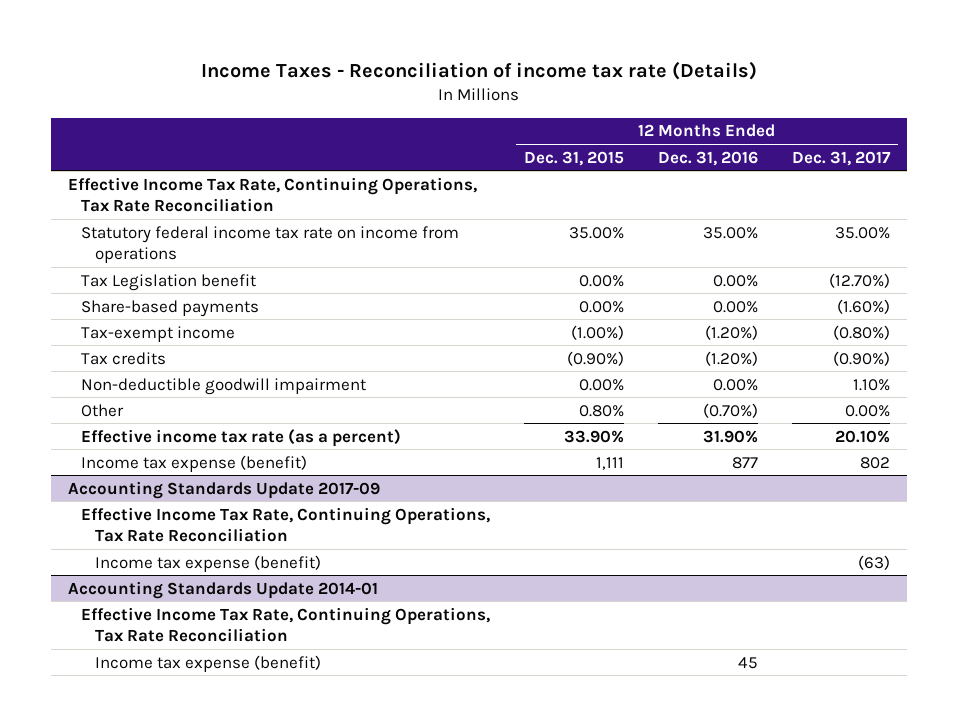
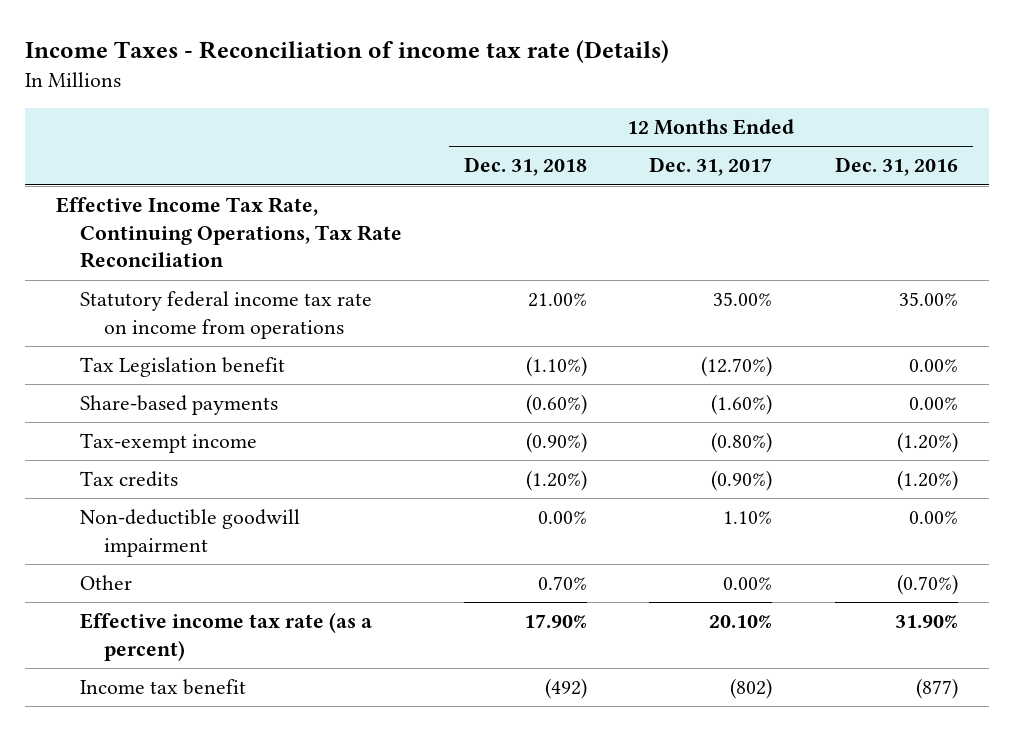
[524,150,625,166] Dec. 31, 2015 -> none
none -> [464,157,588,177] Dec. 31, 2018
[67,480,380,499] Accounting Standards Update 2017-09 -> none
[81,506,491,543] Effective Income Tax Rate, Continuing Operations, Tax Rate Reconciliation -> none
[95,554,322,572] Income tax expense (benefit) -> none
[67,580,378,599] Accounting Standards Update 2014-01 -> none
[81,606,491,643] Effective Income Tax Rate, Continuing Operations, Tax Rate Reconciliation -> none
[95,654,322,672] Income tax expense (benefit) -> none
[81,454,308,472] Income tax expense (benefit) -> [79,679,246,696] Income tax benefit
[732,456,759,469] 877 -> [915,678,958,700] (877)
[859,456,890,469] 802 -> [730,678,773,700] (802)

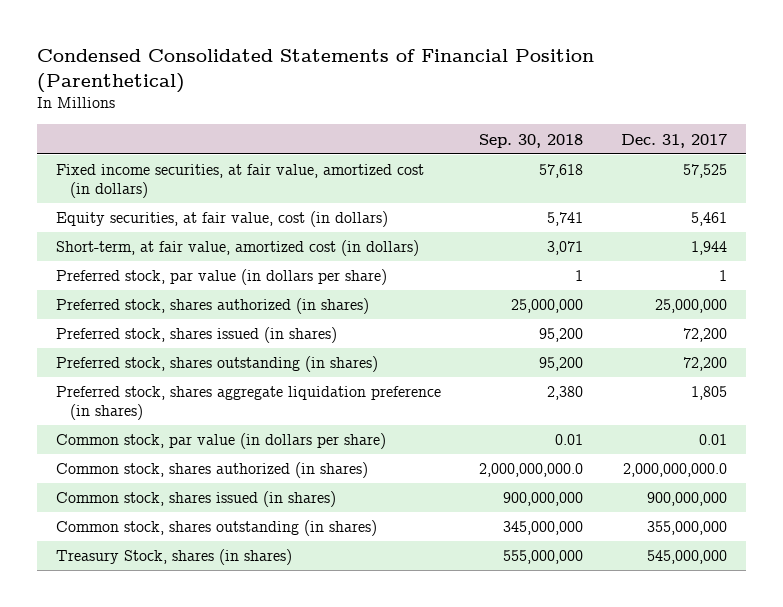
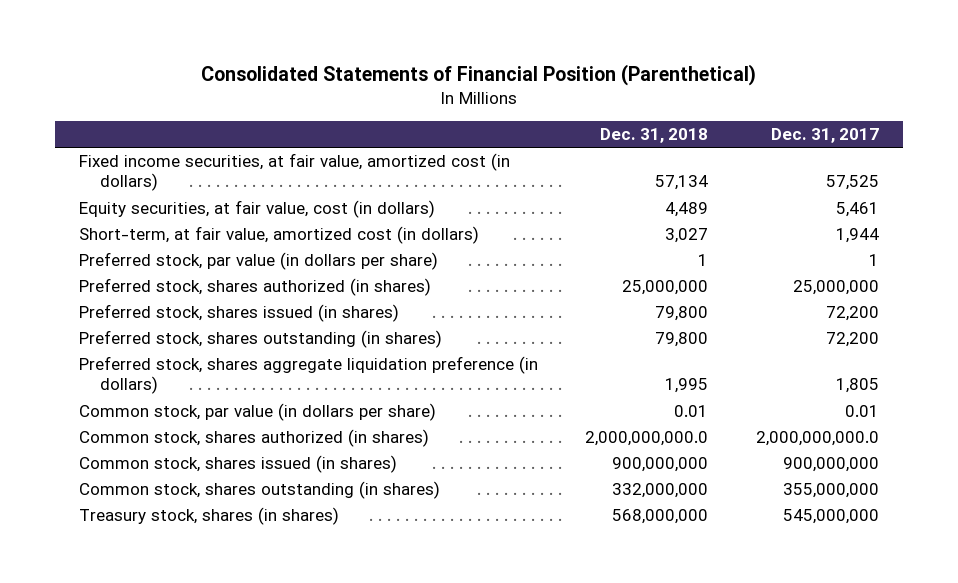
[37,49,595,93] Condensed Consolidated Statements of Financial Position (Parenthetical) -> [200,64,756,87] Consolidated Statements of Financial Position (Parenthetical)
[479,133,584,148] Sep. 30, 2018 -> none
none -> [600,127,709,143] Dec. 31, 2018
[56,386,442,420] Preferred stock, shares aggregate liquidation preference (in shares) -> [78,356,538,395] Preferred stock, shares aggregate liquidation preference (in dollars)
[56,549,293,566] Treasury Stock, shares (in shares) -> [78,507,339,526] Treasury stock, shares (in shares)

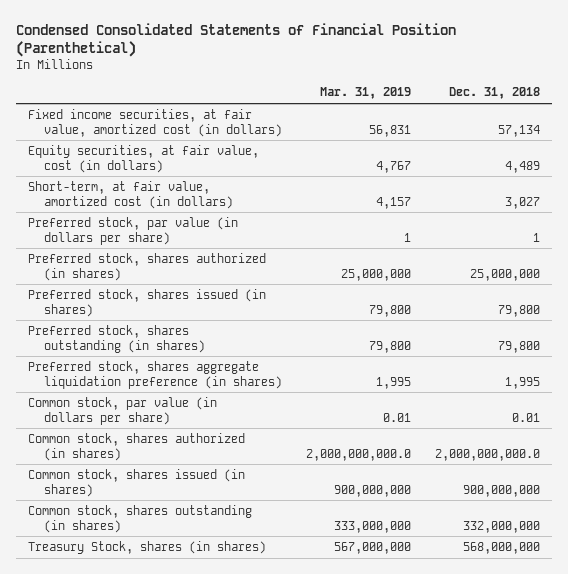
[200,64,756,87] Consolidated Statements of Financial Position (Parenthetical) -> [15,22,456,58] Condensed Consolidated Statements of Financial Position (Parenthetical)
[771,127,880,143] Dec. 31, 2017 -> none
none -> [320,87,412,100] Mar. 31, 2019
[78,356,538,395] Preferred stock, shares aggregate liquidation preference (in dollars) -> [27,361,283,389] Preferred stock, shares aggregate liquidation preference (in shares)
[78,507,339,526] Treasury stock, shares (in shares) -> [27,541,266,555] Treasury Stock, shares (in shares)

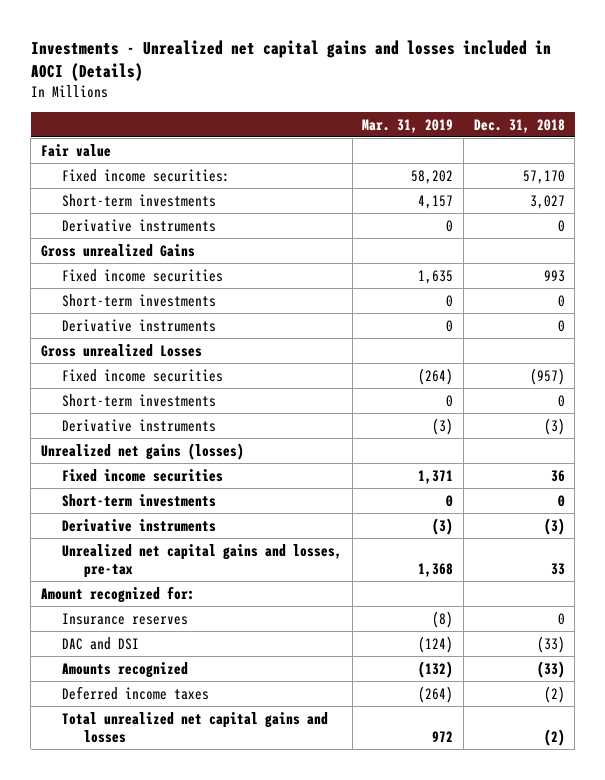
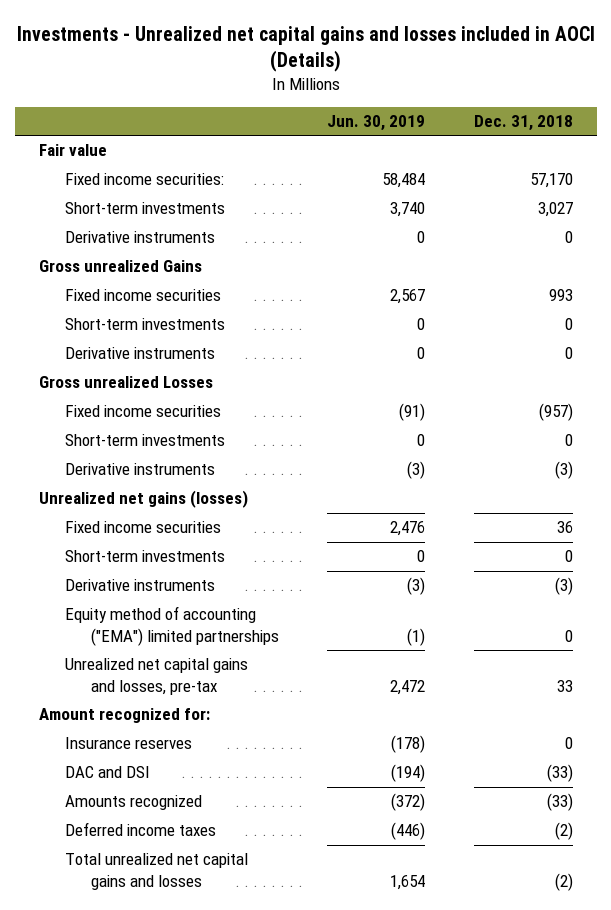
[362,118,454,133] Mar. 31, 2019 -> none
none -> [327,114,426,131] Jun. 30, 2019
none -> [64,606,280,646] Equity method of accounting ("EMA") limited partnerships

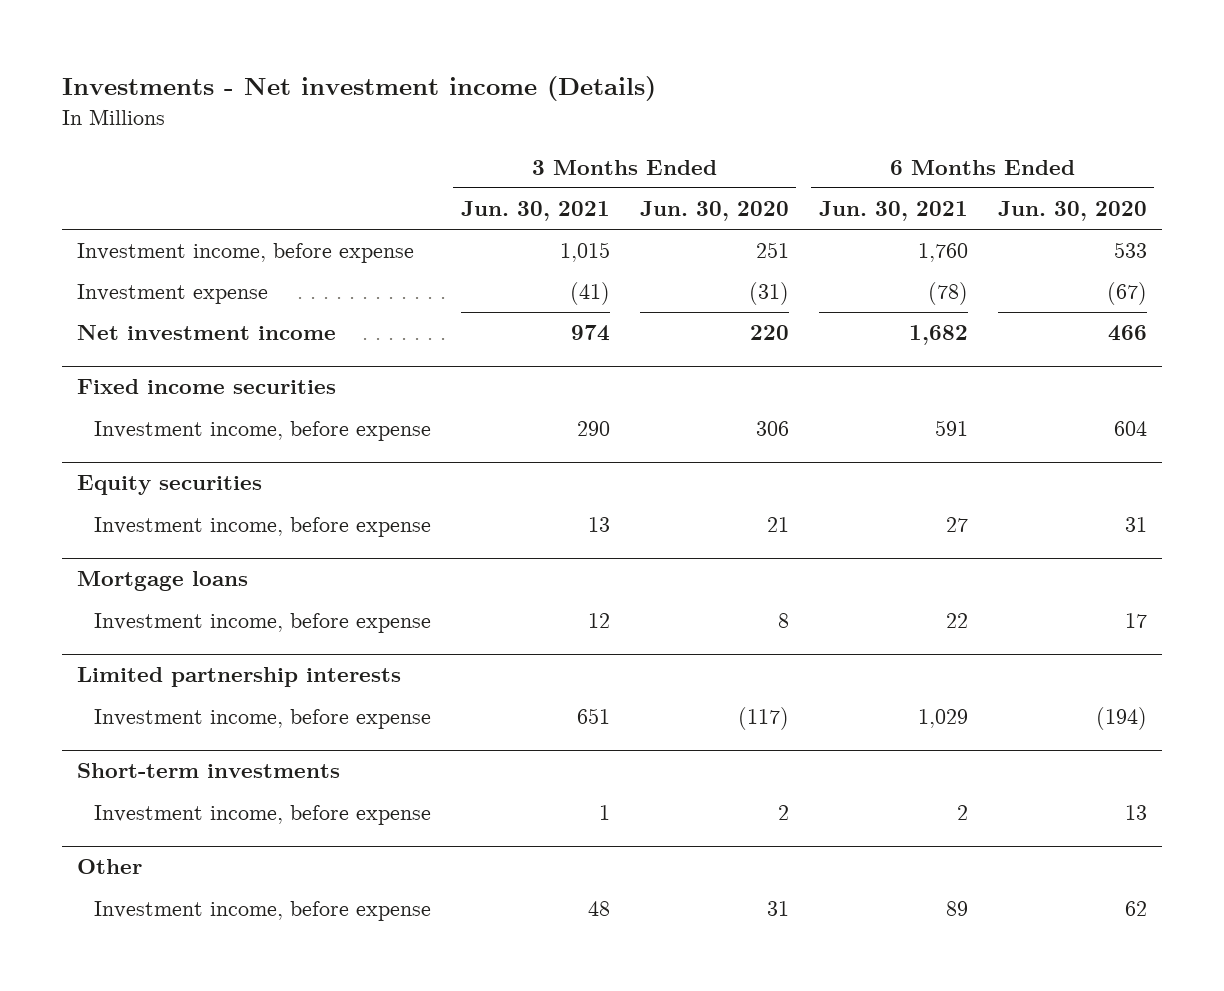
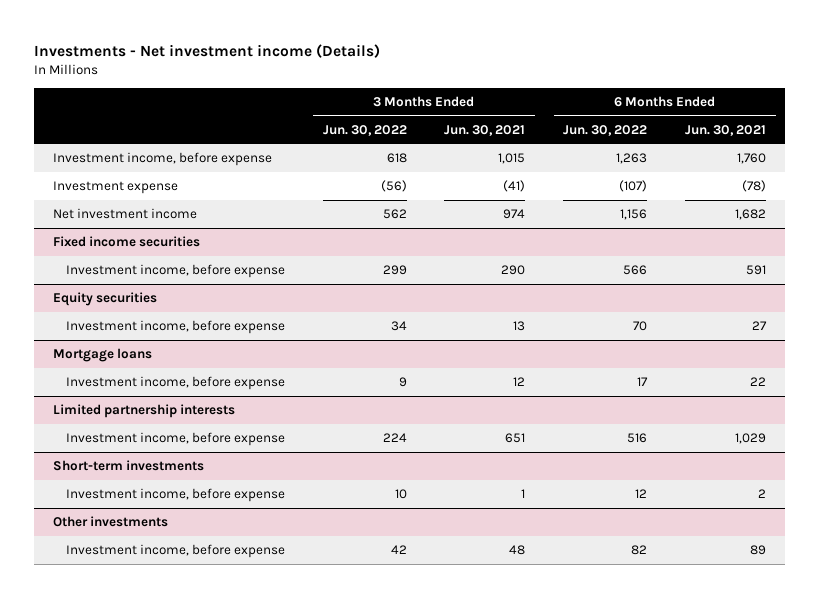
[639,201,789,222] Jun. 30, 2020 -> none
[997,201,1147,222] Jun. 30, 2020 -> none
none -> [322,124,407,136] Jun. 30, 2022
none -> [563,124,648,136] Jun. 30, 2022
[76,859,142,875] Other -> [53,516,169,528] Other investments

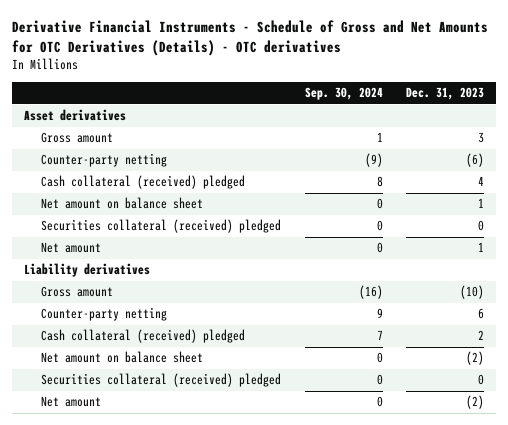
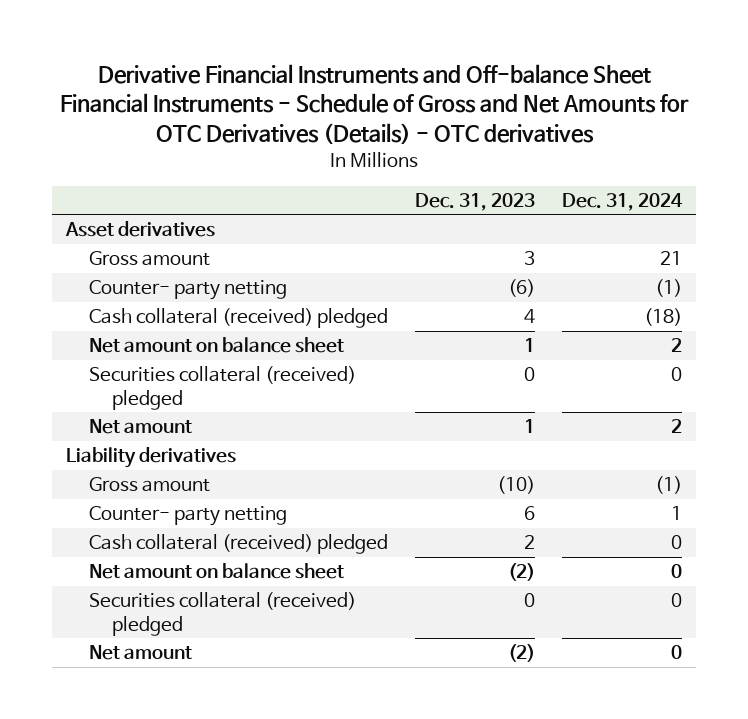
[12,20,489,56] Derivative Financial Instruments - Schedule of Gross and Net Amounts for OTC Derivatives (Details) - OTC derivatives -> [59,63,689,144] Derivative Financial Instruments and Off-balance Sheet Financial Instruments - Schedule of Gross and Net Amounts for OTC Derivatives (Details) - OTC derivatives
[304,87,383,101] Sep. 30, 2024 -> none
none -> [562,192,684,211] Dec. 31, 2024
[41,153,168,168] Counter-party netting -> [88,280,287,301] Counter- party netting
[41,307,168,322] Counter-party netting -> [88,506,287,527] Counter- party netting

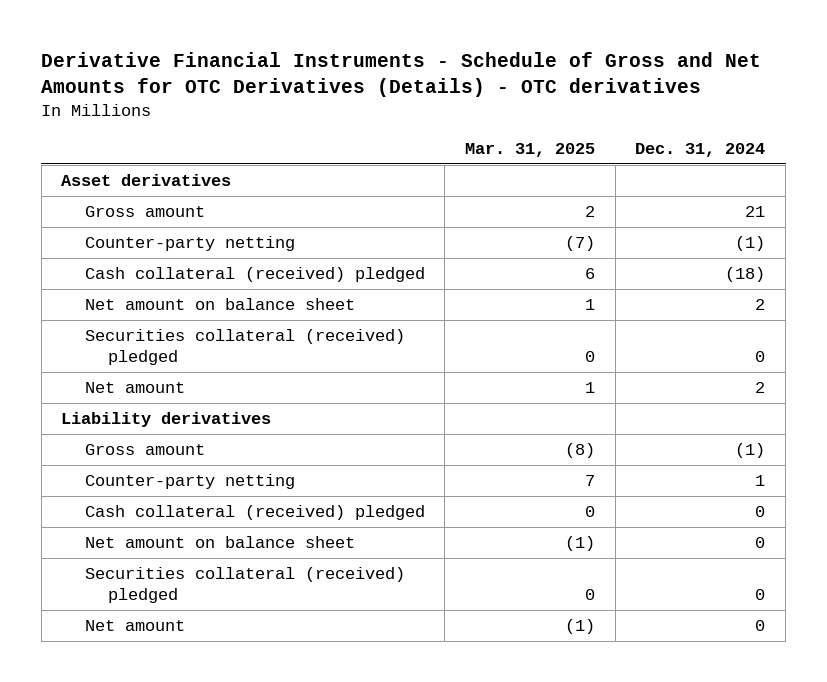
[59,63,689,144] Derivative Financial Instruments and Off-balance Sheet Financial Instruments - Schedule of Gross and Net Amounts for OTC Derivatives (Details) - OTC derivatives -> [41,52,762,98] Derivative Financial Instruments - Schedule of Gross and Net Amounts for OTC Derivatives (Details) - OTC derivatives
[414,192,535,211] Dec. 31, 2023 -> none
none -> [465,142,596,157] Mar. 31, 2025
[88,280,287,301] Counter- party netting -> [84,235,295,251] Counter-party netting
[88,506,287,527] Counter- party netting -> [84,473,295,489] Counter-party netting

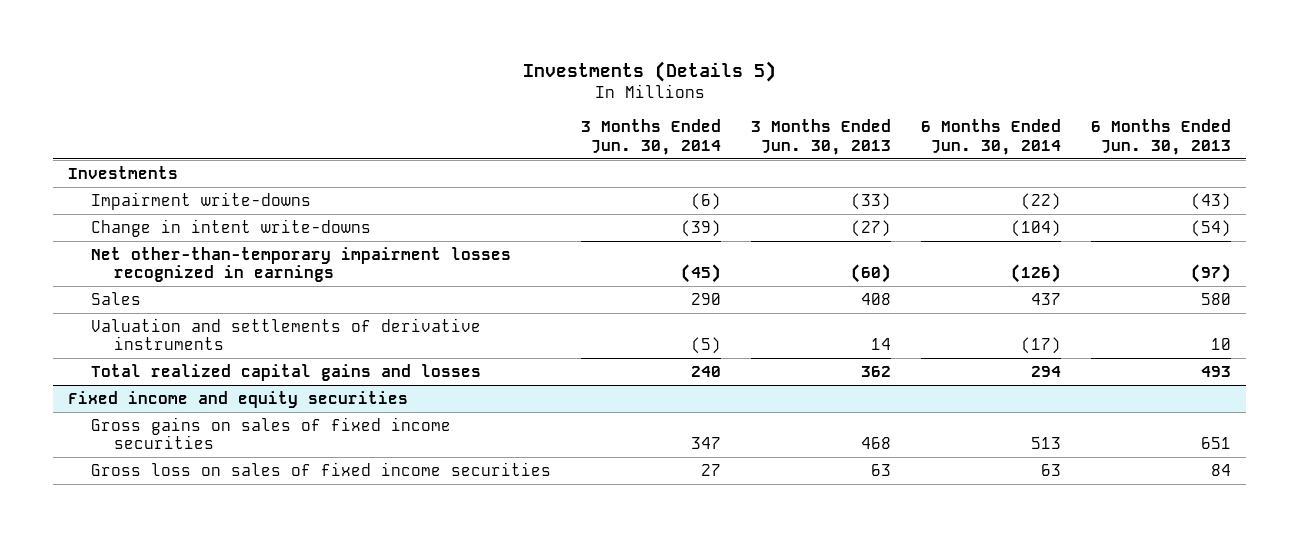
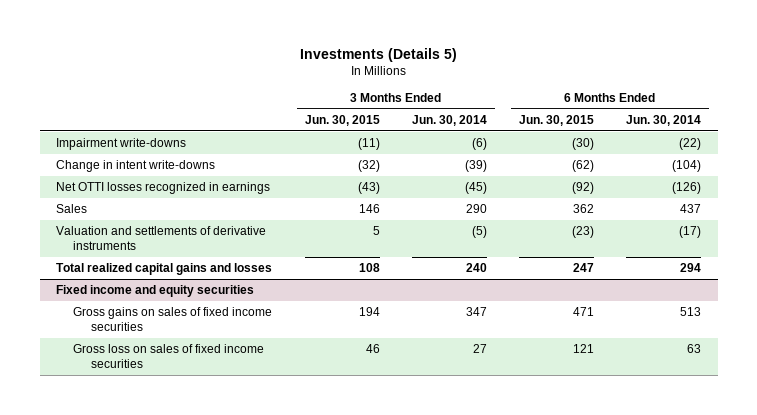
[751,119,892,155] 3 Months Ended Jun. 30, 2013 -> none
[1091,119,1232,155] 6 Months Ended Jun. 30, 2013 -> none
none -> [304,115,380,127] Jun. 30, 2015
none -> [519,115,595,127] Jun. 30, 2015
[68,165,179,179] Investments -> none
[91,246,512,283] Net other-than-temporary impairment losses recognized in earnings -> [56,182,271,195] Net OTTI losses recognized in earnings

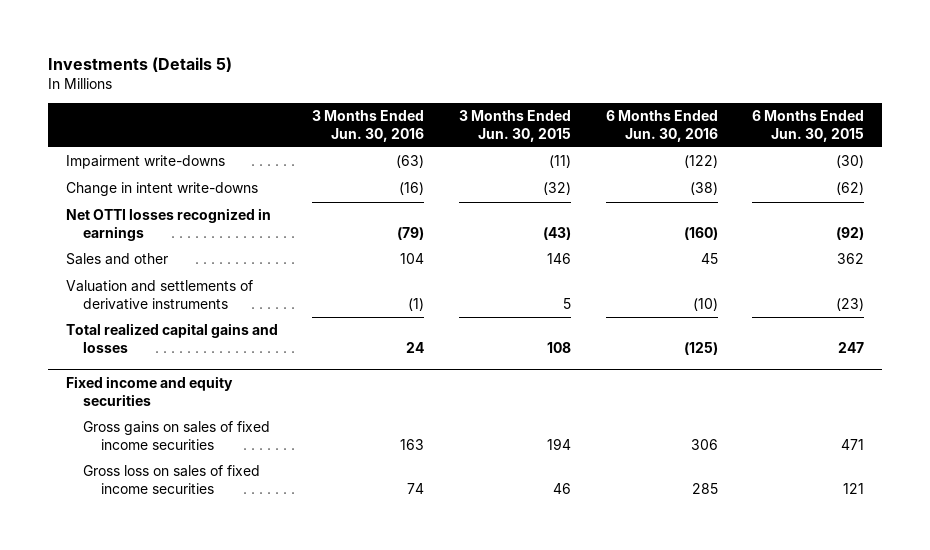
[411,115,487,127] Jun. 30, 2014 -> none
[626,115,702,127] Jun. 30, 2014 -> none
none -> [312,110,425,142] 3 Months Ended Jun. 30, 2016
none -> [605,110,718,142] 6 Months Ended Jun. 30, 2016
[56,204,88,214] Sales -> [65,253,168,266] Sales and other

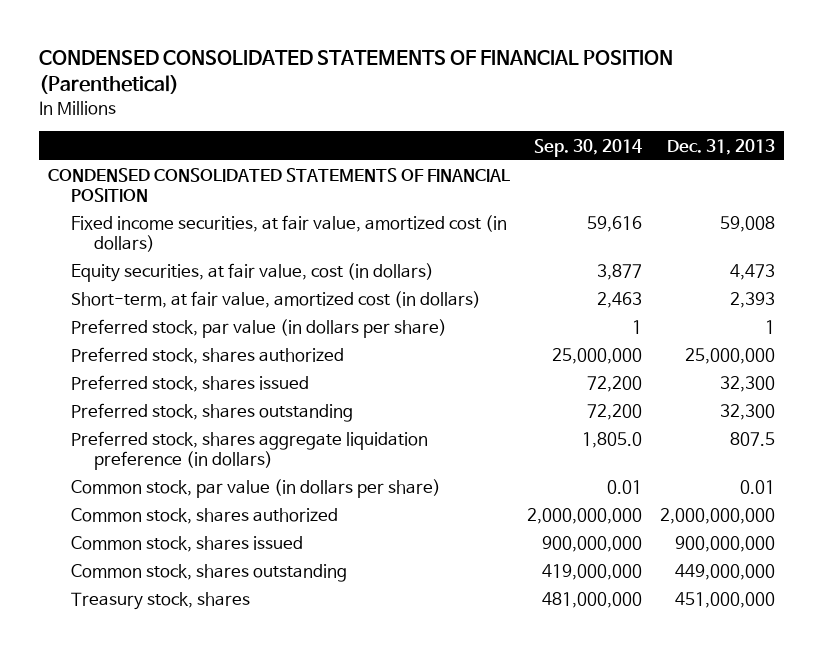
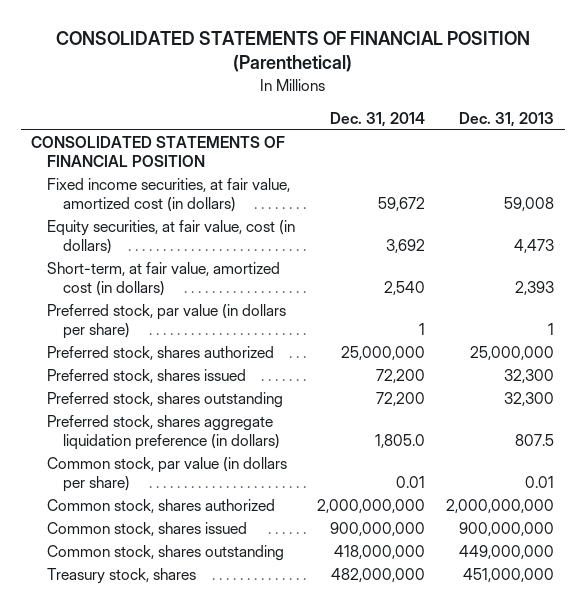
[38,50,673,95] CONDENSED CONSOLIDATED STATEMENTS OF FINANCIAL POSITION (Parenthetical) -> [55,31,530,73] CONSOLIDATED STATEMENTS OF FINANCIAL POSITION (Parenthetical)
[534,138,643,157] Sep. 30, 2014 -> none
none -> [329,111,425,127] Dec. 31, 2014
[47,168,510,203] CONDENSED CONSOLIDATED STATEMENTS OF FINANCIAL POSITION -> [31,136,286,168] CONSOLIDATED STATEMENTS OF FINANCIAL POSITION

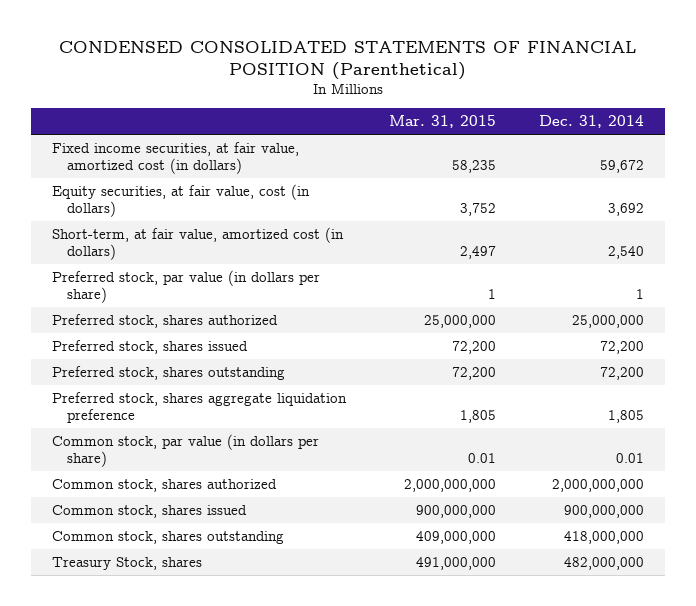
[55,31,530,73] CONSOLIDATED STATEMENTS OF FINANCIAL POSITION (Parenthetical) -> [58,40,636,80] CONDENSED CONSOLIDATED STATEMENTS OF FINANCIAL POSITION (Parenthetical)
[459,111,555,127] Dec. 31, 2013 -> none
none -> [388,115,496,129] Mar. 31, 2015
[31,136,286,168] CONSOLIDATED STATEMENTS OF FINANCIAL POSITION -> none
[47,415,281,451] Preferred stock, shares aggregate liquidation preference (in dollars) -> [51,391,347,424] Preferred stock, shares aggregate liquidation preference
[374,434,425,449] 1,805.0 -> [607,410,644,424] 1,805
[47,568,197,585] Treasury stock, shares -> [51,556,202,570] Treasury Stock, shares

